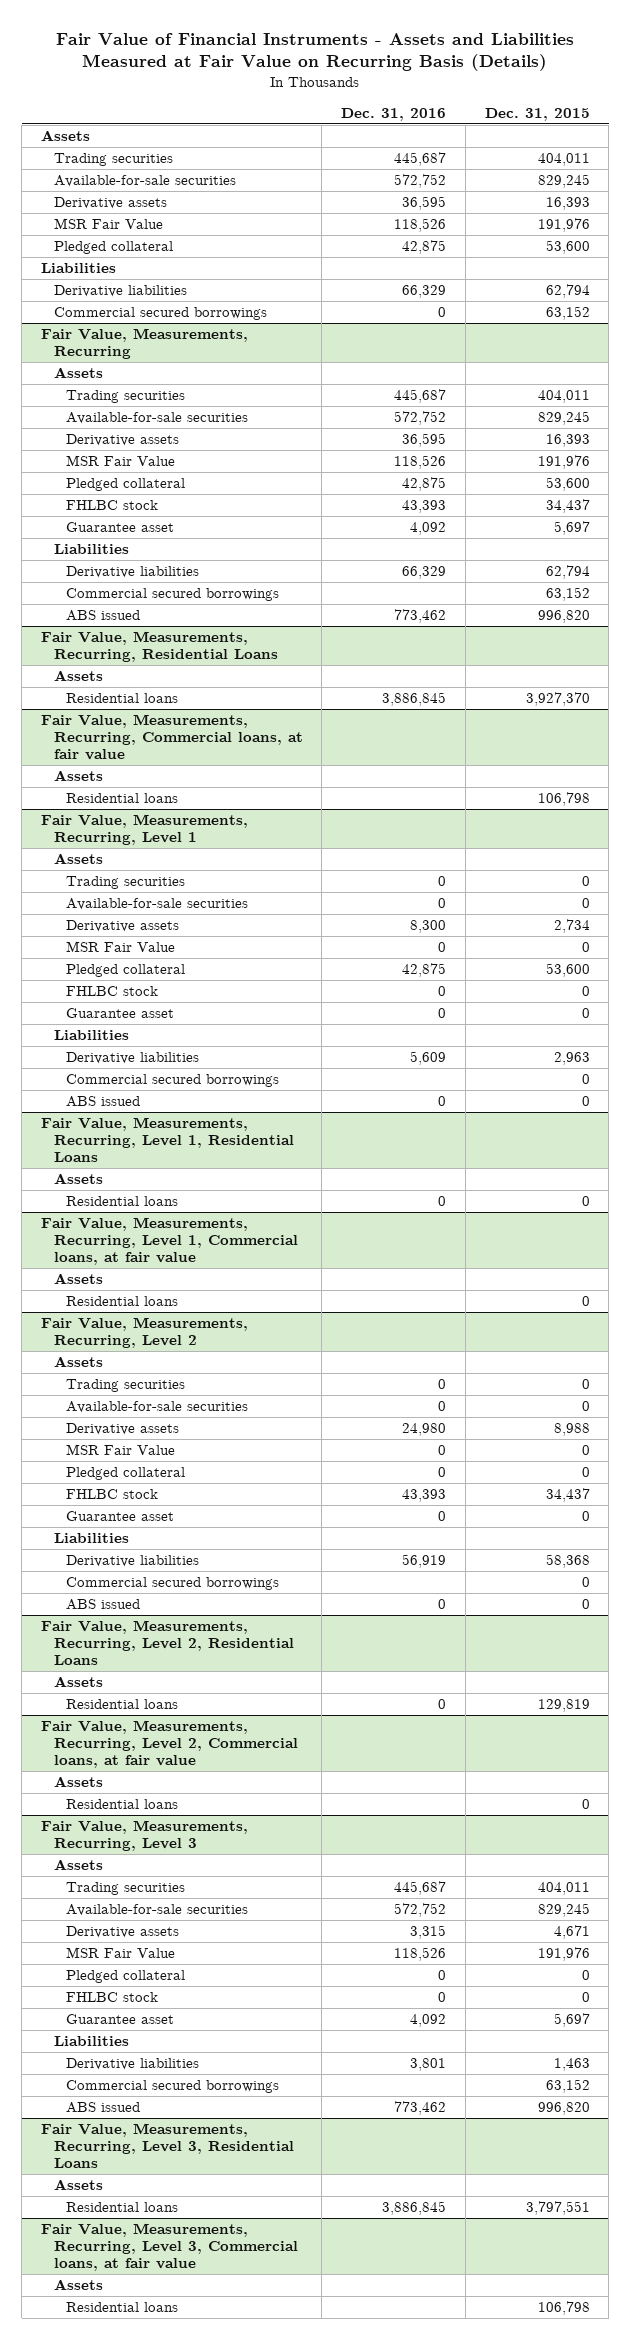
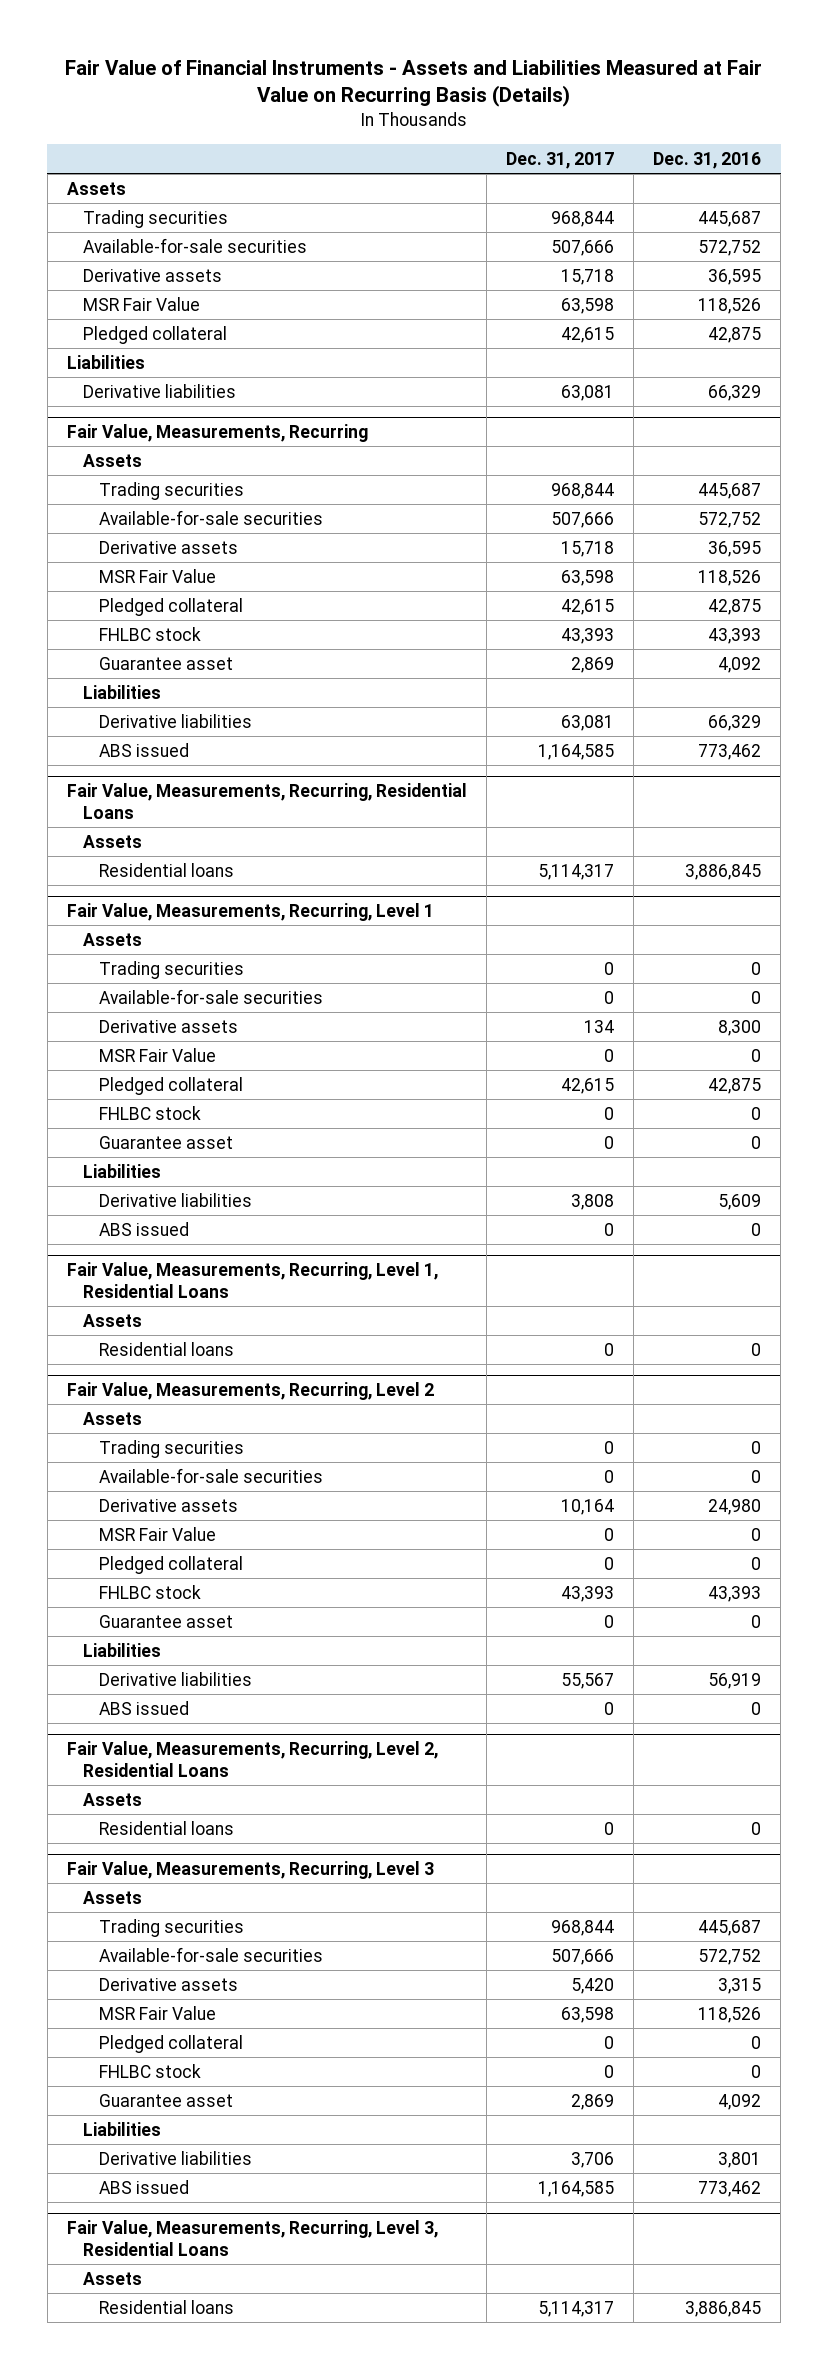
[484,107,590,121] Dec. 31, 2015 -> none
none -> [506,151,615,169] Dec. 31, 2017
[53,307,267,321] Commercial secured borrowings -> none
[66,588,280,602] Commercial secured borrowings -> none
[41,714,303,761] Fair Value, Measurements, Recurring, Commercial loans, at fair value -> none
[53,770,103,782] Assets -> none
[66,793,179,804] Residential loans -> none
[66,1074,280,1088] Commercial secured borrowings -> none
[41,1217,298,1266] Fair Value, Measurements, Recurring, Level 1, Commercial loans, at fair value -> none
[53,1273,103,1285] Assets -> none
[66,1296,179,1307] Residential loans -> none
[66,1577,280,1591] Commercial secured borrowings -> none
[41,1720,298,1769] Fair Value, Measurements, Recurring, Level 2, Commercial loans, at fair value -> none
[53,1776,103,1788] Assets -> none
[66,1799,179,1810] Residential loans -> none
[66,2080,280,2094] Commercial secured borrowings -> none
[41,2223,298,2272] Fair Value, Measurements, Recurring, Level 3, Commercial loans, at fair value -> none
[53,2279,103,2291] Assets -> none
[66,2302,179,2313] Residential loans -> none

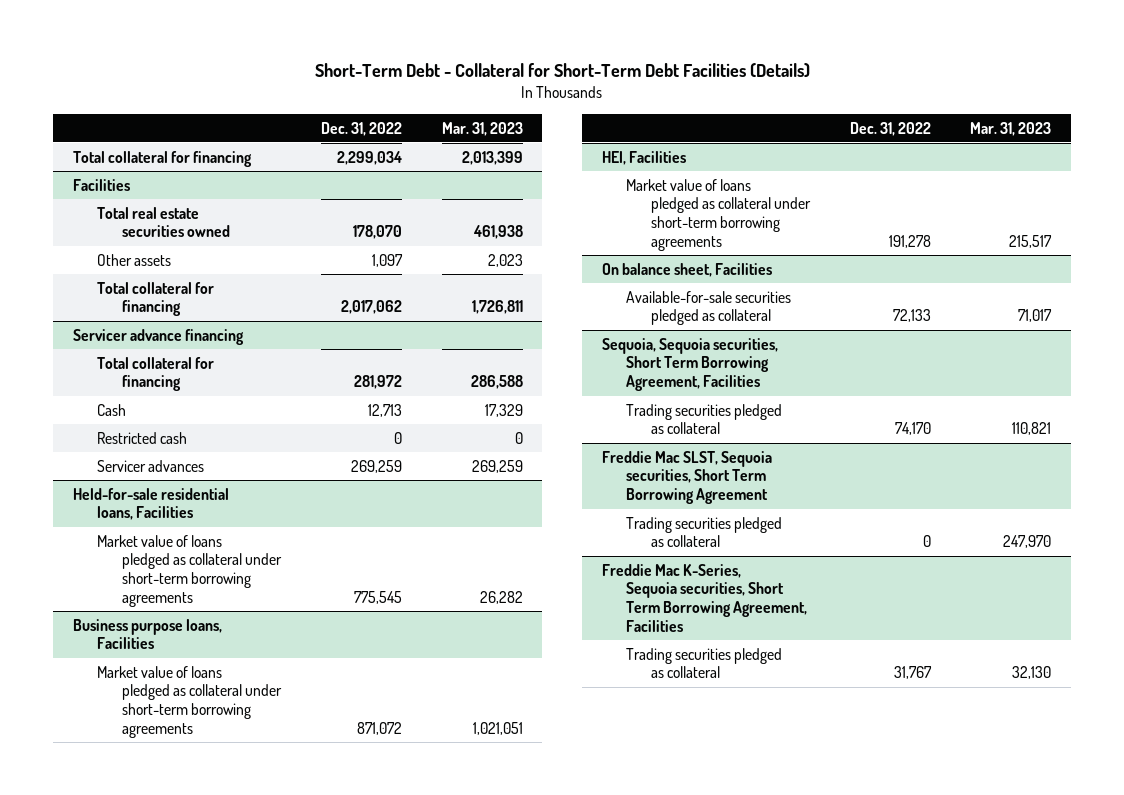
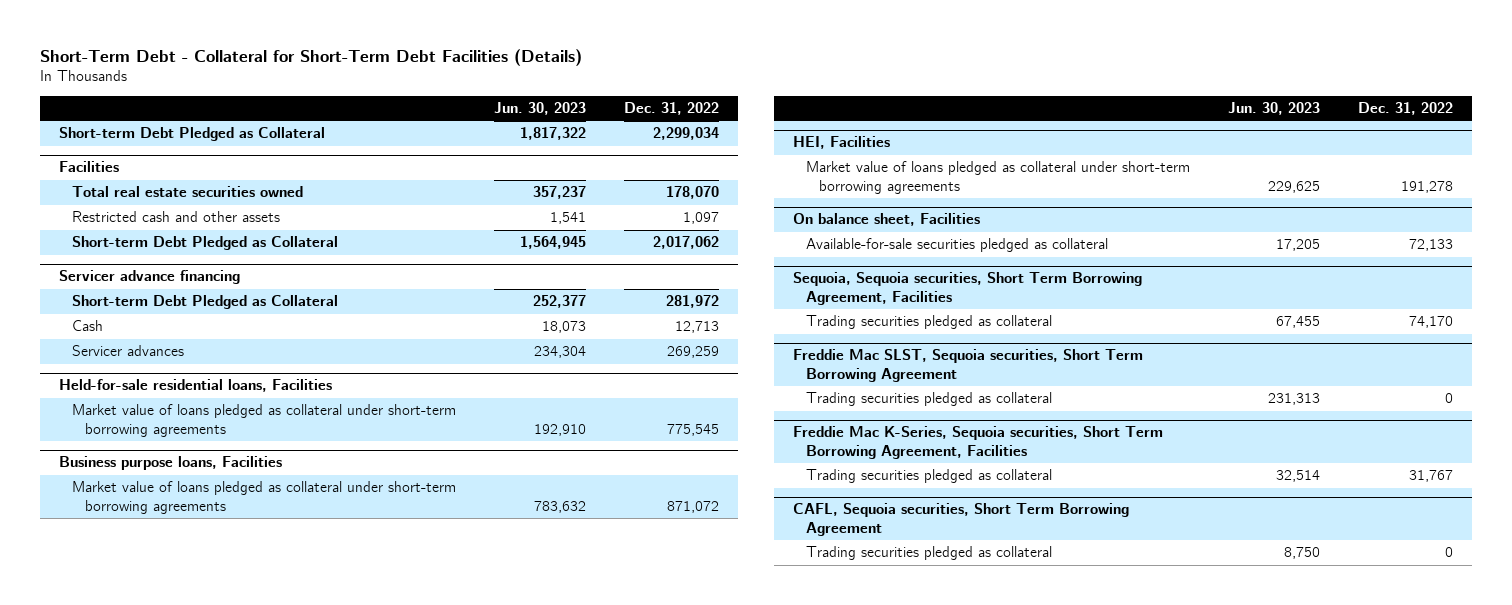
[441,121,523,136] Mar. 31, 2023 -> none
none -> [493,101,586,115] Jun. 30, 2023
[72,150,252,167] Total collateral for financing -> [58,127,325,142] Short-term Debt Pledged as Collateral
[97,253,172,266] Other assets -> [71,211,280,223] Restricted cash and other assets
[97,281,215,317] Total collateral for financing -> [71,236,338,251] Short-term Debt Pledged as Collateral
[97,356,215,392] Total collateral for financing -> [71,295,338,310] Short-term Debt Pledged as Collateral
[97,431,188,444] Restricted cash -> none
none -> [793,503,1130,536] CAFL, Sequoia securities, Short Term Borrowing Agreement
none -> [806,546,1053,561] Trading securities pledged as collateral

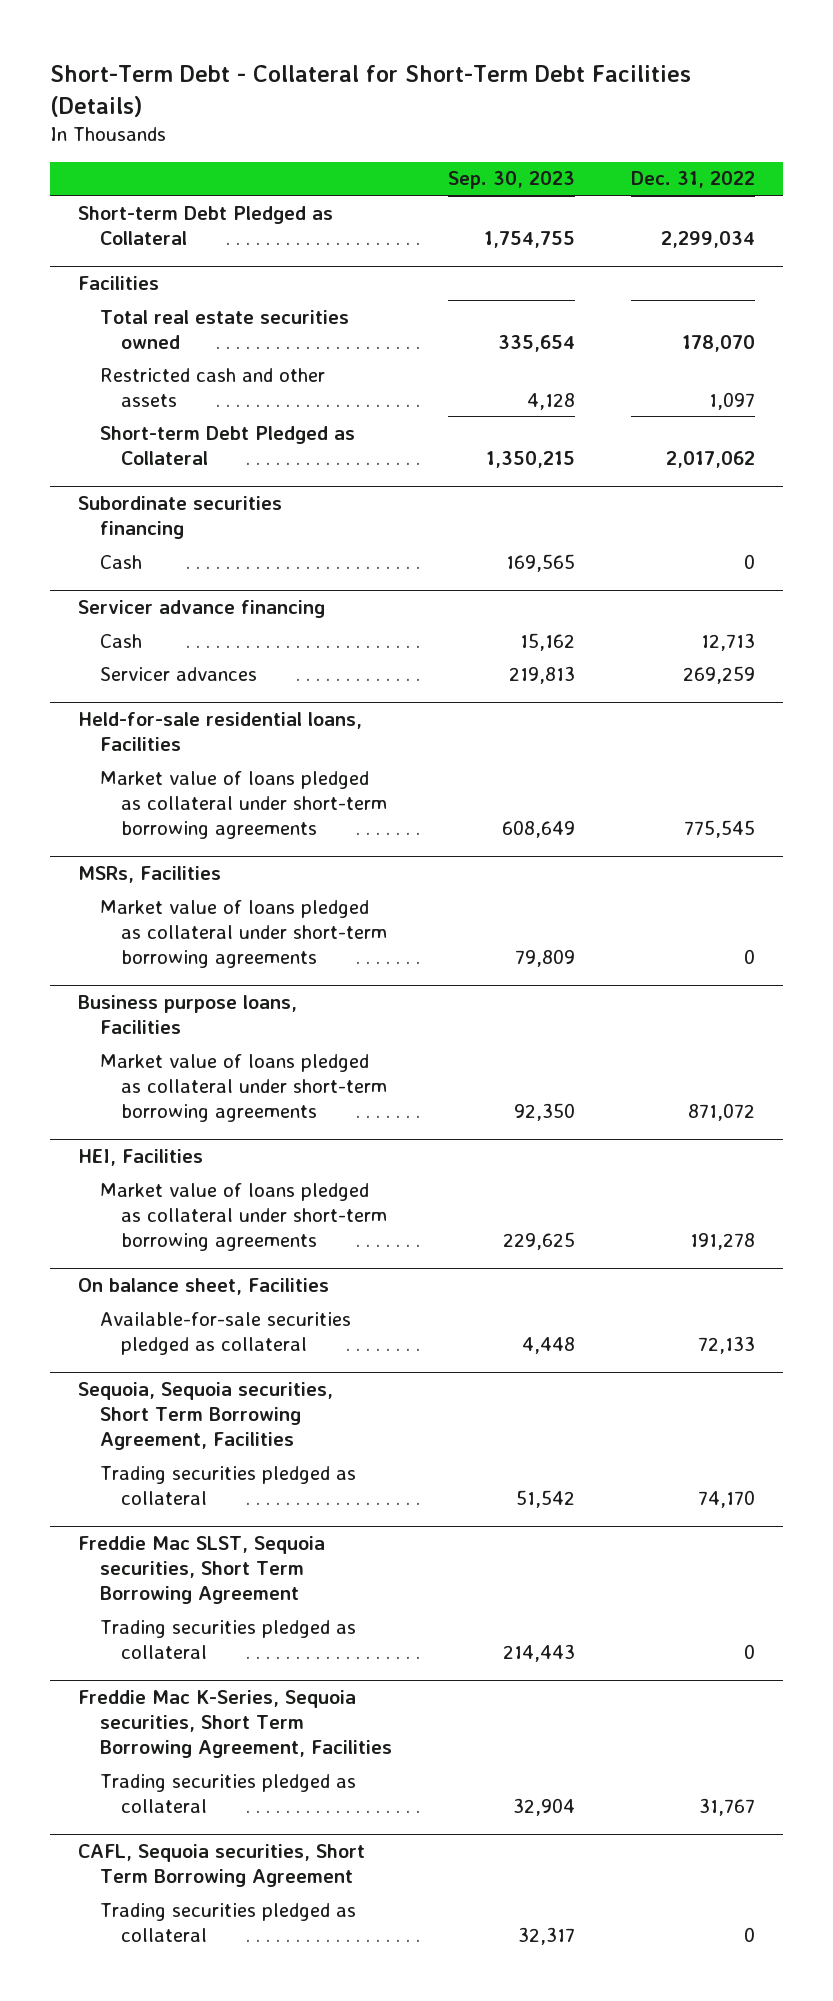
[493,101,586,115] Jun. 30, 2023 -> none
none -> [447,171,575,190] Sep. 30, 2023
none -> [78,496,283,540] Subordinate securities financing
none -> [99,554,142,569] Cash
[71,295,338,310] Short-term Debt Pledged as Collateral -> none
none -> [78,866,222,884] MSRs, Facilities
none -> [99,899,388,968] Market value of loans pledged as collateral under short-term borrowing agreements

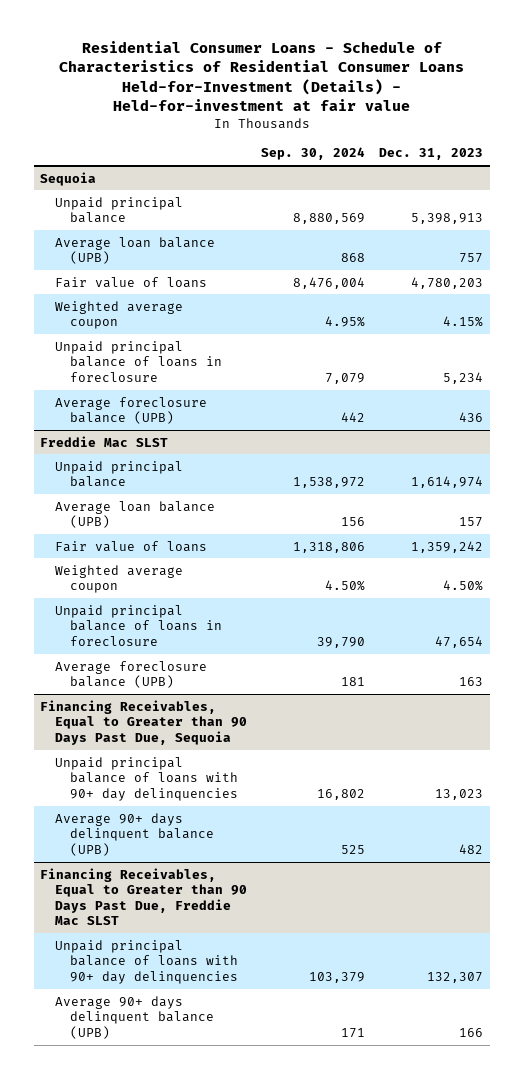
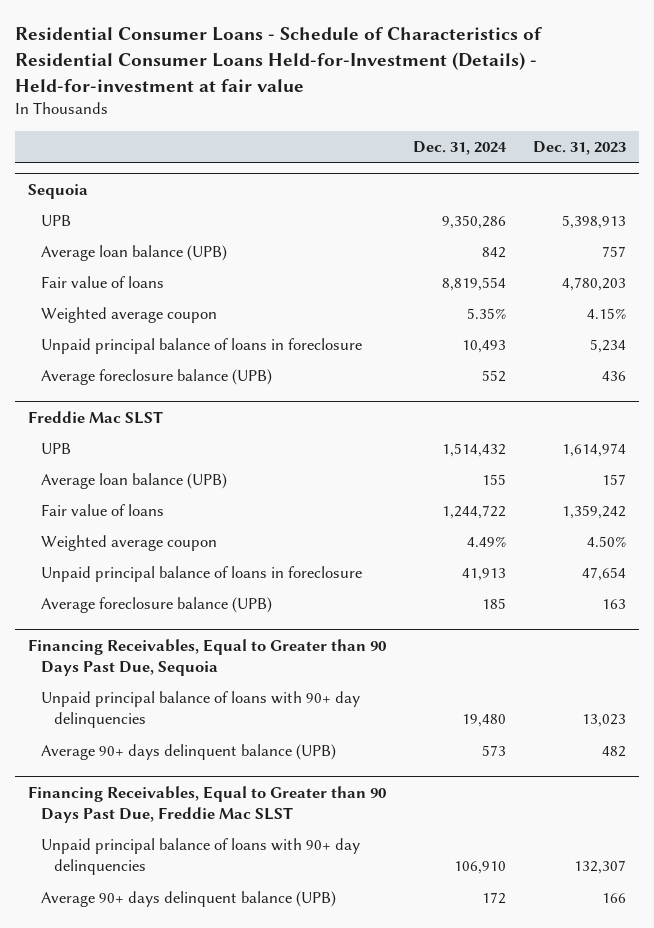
[261,147,366,161] Sep. 30, 2024 -> none
none -> [412,140,507,155] Dec. 31, 2024
[55,196,184,224] Unpaid principal balance -> [40,215,71,227] UPB
[55,460,184,488] Unpaid principal balance -> [40,443,71,455] UPB

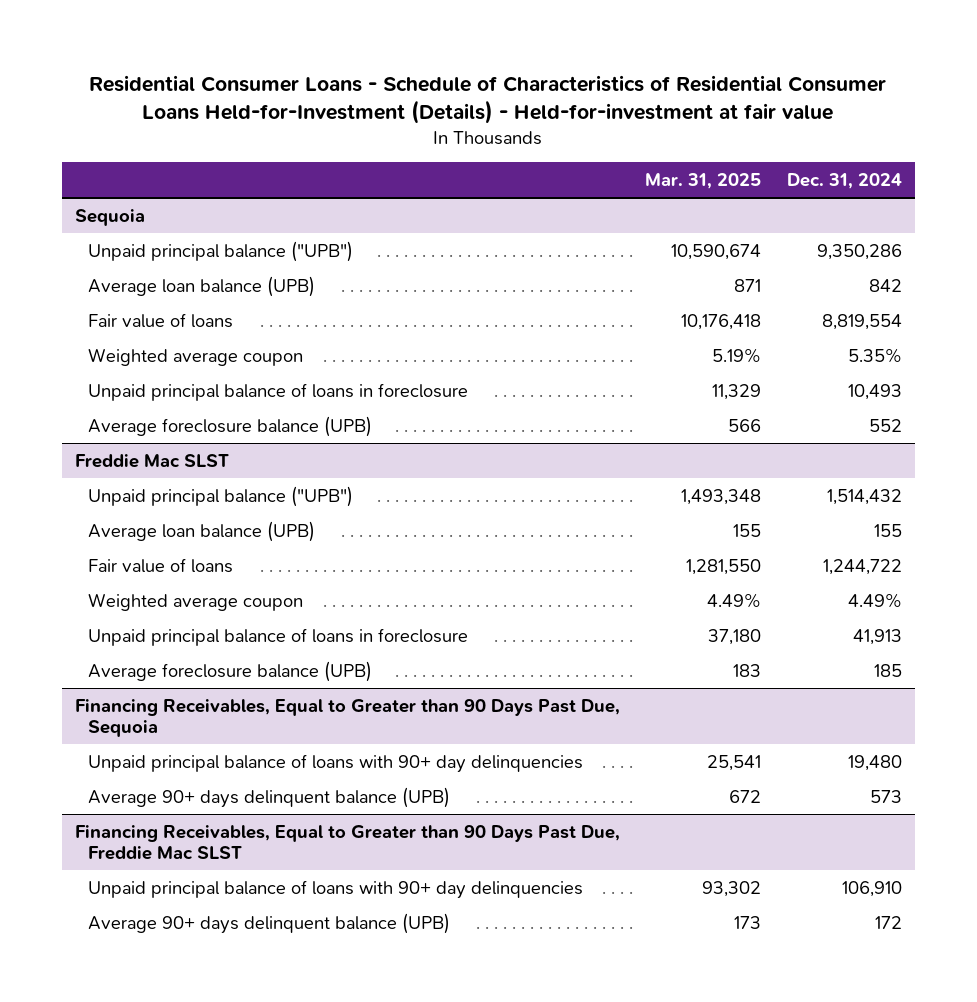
[532,140,626,155] Dec. 31, 2023 -> none
none -> [645,173,762,190] Mar. 31, 2025
[40,215,71,227] UPB -> [88,240,354,262] Unpaid principal balance ("UPB")
[40,443,71,455] UPB -> [88,485,354,507] Unpaid principal balance ("UPB")

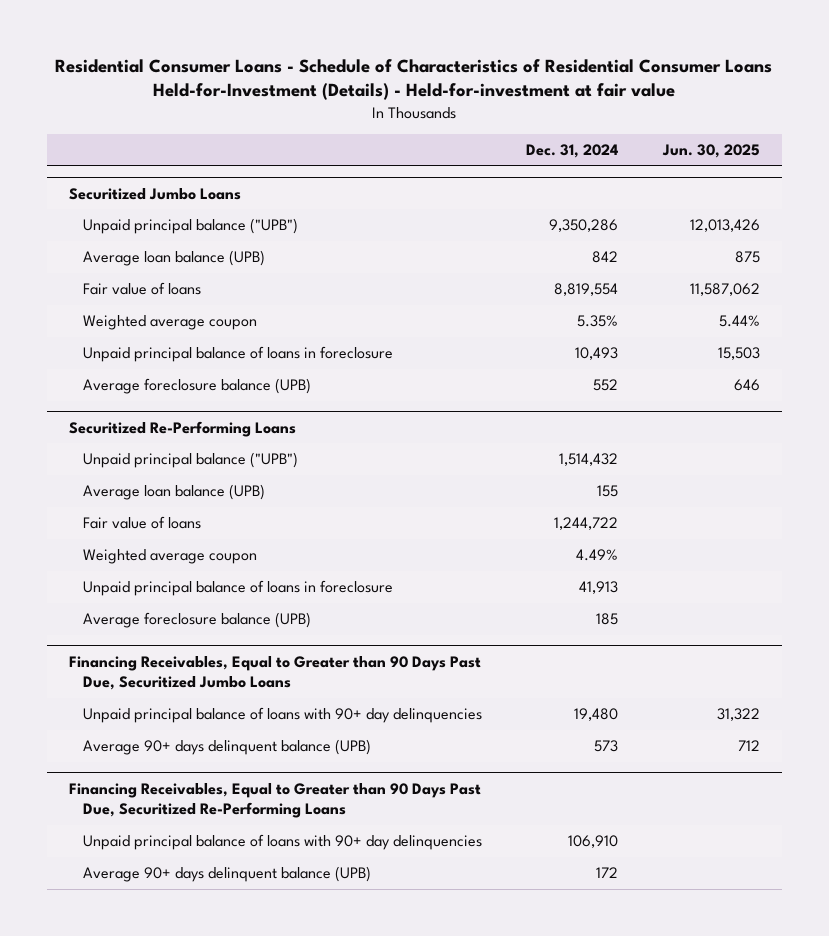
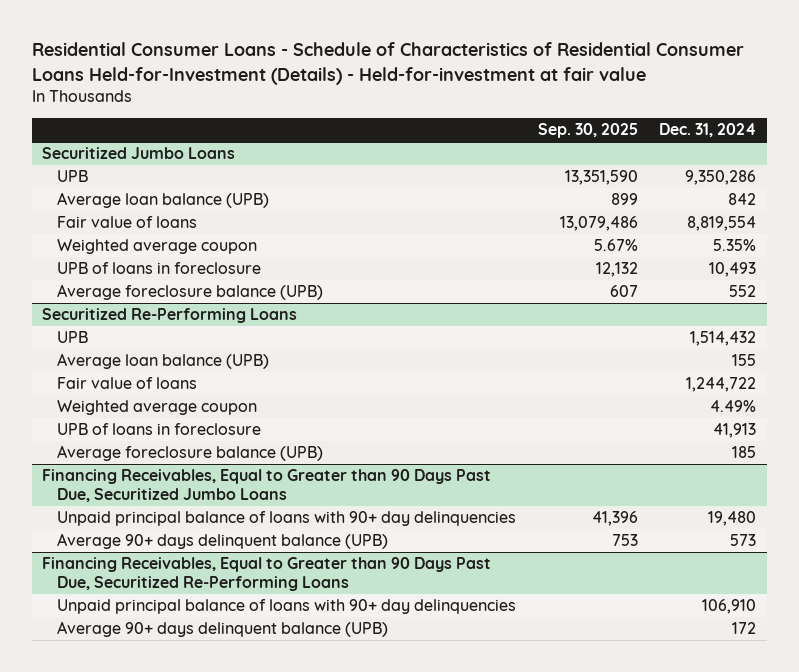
[661,144,760,159] Jun. 30, 2025 -> none
none -> [537,123,638,139] Sep. 30, 2025
[83,218,299,235] Unpaid principal balance ("UPB") -> [57,170,89,183] UPB
[83,346,394,363] Unpaid principal balance of loans in foreclosure -> [57,262,262,275] UPB of loans in foreclosure
[83,452,299,469] Unpaid principal balance ("UPB") -> [57,331,89,344] UPB
[83,580,394,597] Unpaid principal balance of loans in foreclosure -> [57,423,262,436] UPB of loans in foreclosure

